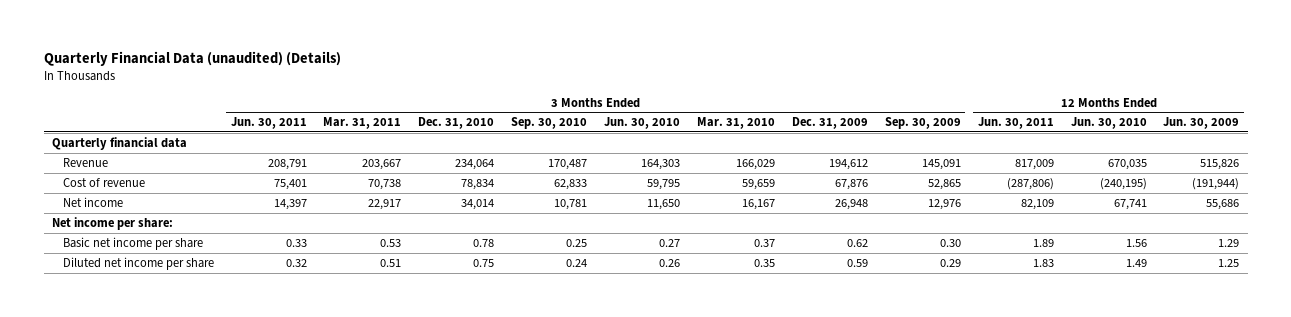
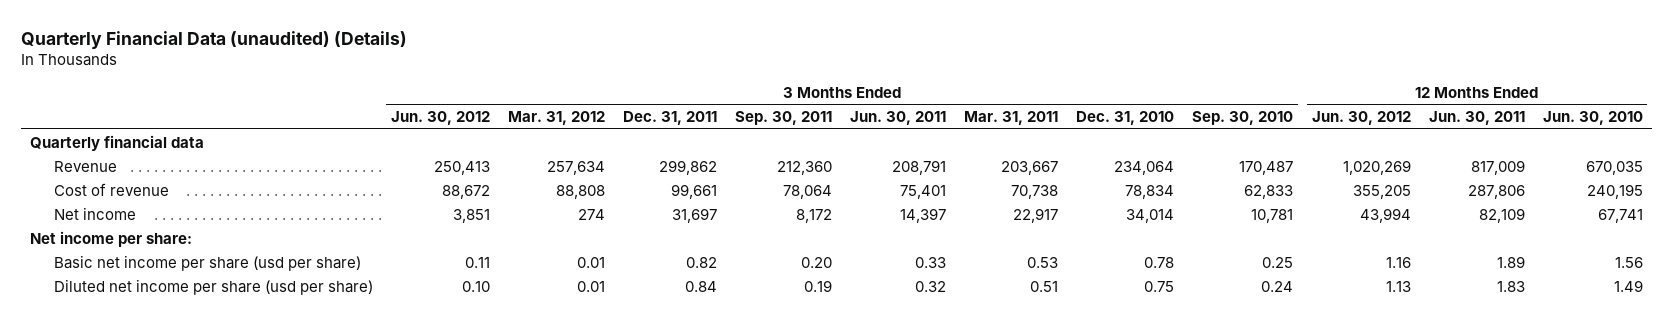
[604,117,681,130] Jun. 30, 2010 -> none
[696,117,775,130] Mar. 31, 2010 -> none
[791,117,868,130] Dec. 31, 2009 -> none
[884,117,961,130] Sep. 30, 2009 -> none
[1163,117,1240,130] Jun. 30, 2009 -> none
none -> [390,111,490,126] Jun. 30, 2012
none -> [507,111,605,126] Mar. 31, 2012
none -> [623,111,718,126] Dec. 31, 2011
none -> [735,111,833,126] Sep. 30, 2011
none -> [1311,111,1411,126] Jun. 30, 2012
[1006,177,1054,190] (287,806) -> [1467,184,1525,199] 287,806
[1099,177,1147,190] (240,195) -> [1586,183,1643,199] 240,195
[62,236,203,250] Basic net income per share -> [53,254,361,271] Basic net income per share (usd per share)
[62,256,214,270] Diluted net income per share -> [53,278,373,295] Diluted net income per share (usd per share)

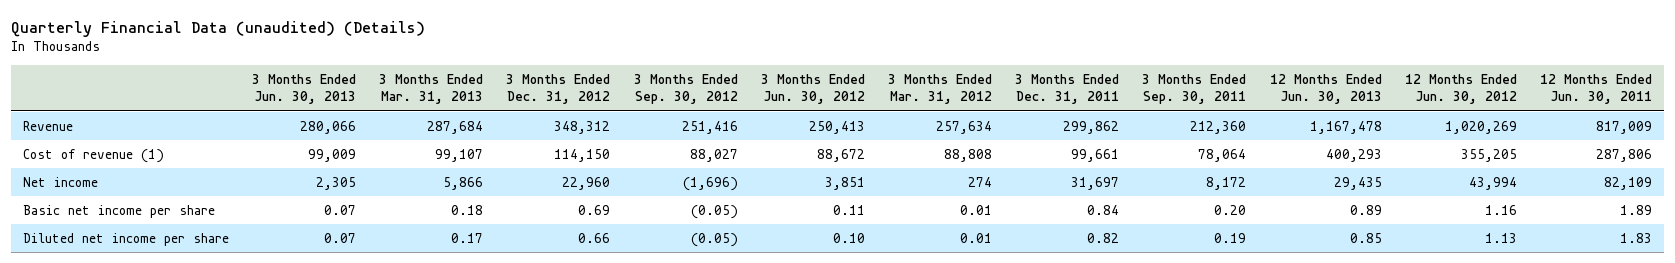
[850,111,947,126] Jun. 30, 2011 -> none
[964,111,1059,126] Mar. 31, 2011 -> none
[1076,111,1175,126] Dec. 31, 2010 -> none
[1192,111,1294,126] Sep. 30, 2010 -> none
[1542,111,1643,126] Jun. 30, 2010 -> none
none -> [252,73,357,105] 3 Months Ended Jun. 30, 2013
none -> [379,73,484,105] 3 Months Ended Mar. 31, 2013
none -> [506,73,611,105] 3 Months Ended Dec. 31, 2012
none -> [633,73,738,105] 3 Months Ended Sep. 30, 2012
none -> [1269,73,1382,105] 12 Months Ended Jun. 30, 2013
[30,134,205,151] Quarterly financial data -> none
[53,182,169,196] Cost of revenue -> [22,148,164,163] Cost of revenue (1)
[30,230,193,247] Net income per share: -> none
[53,254,361,271] Basic net income per share (usd per share) -> [22,204,215,218] Basic net income per share
[686,256,718,268] 0.82 -> [1087,204,1120,215] 0.84
[53,278,373,295] Diluted net income per share (usd per share) -> [22,232,229,246] Diluted net income per share
[685,280,718,292] 0.84 -> [1087,232,1120,243] 0.82

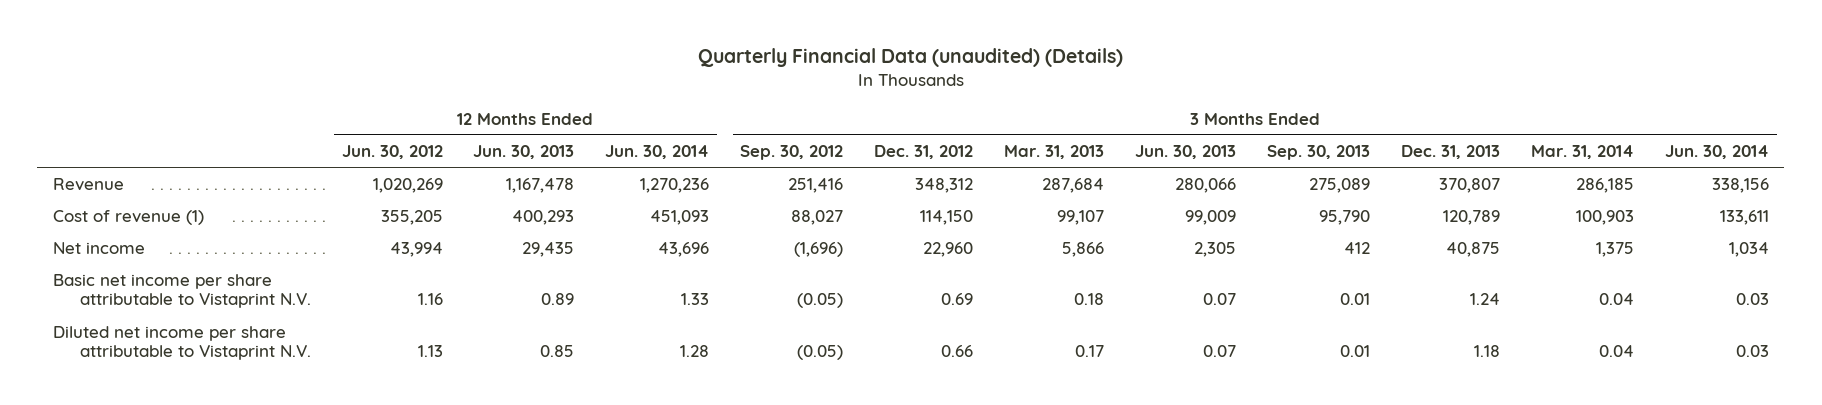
[760,73,865,105] 3 Months Ended Jun. 30, 2012 -> none
[888,73,993,105] 3 Months Ended Mar. 31, 2012 -> none
[1015,73,1120,105] 3 Months Ended Dec. 31, 2011 -> none
[1142,73,1247,105] 3 Months Ended Sep. 30, 2011 -> none
[1539,73,1652,105] 12 Months Ended Jun. 30, 2011 -> none
none -> [605,144,710,159] Jun. 30, 2014
none -> [1267,144,1371,160] Sep. 30, 2013
none -> [1401,144,1501,159] Dec. 31, 2013
none -> [1530,144,1634,159] Mar. 31, 2014
none -> [1664,144,1769,159] Jun. 30, 2014
[22,204,215,218] Basic net income per share -> [52,273,311,309] Basic net income per share attributable to Vistaprint N.V.
[22,232,229,246] Diluted net income per share -> [52,325,311,361] Diluted net income per share attributable to Vistaprint N.V.

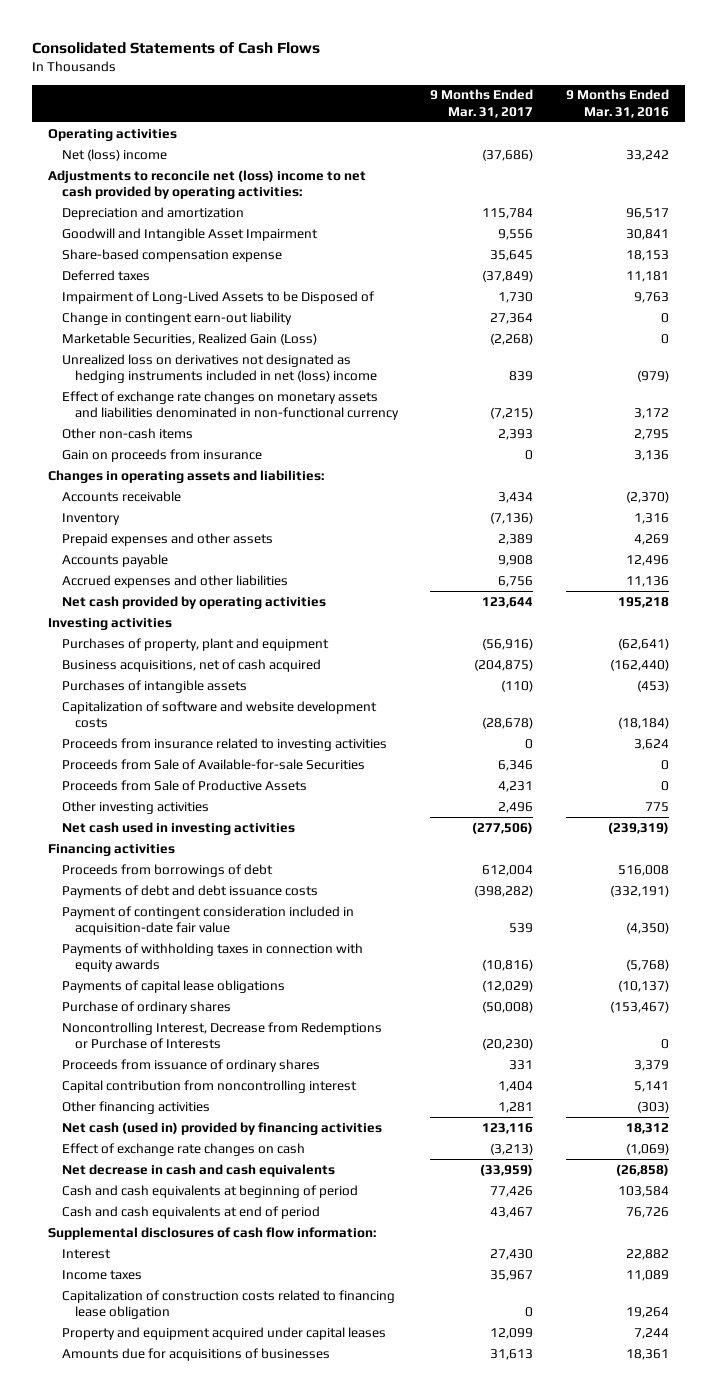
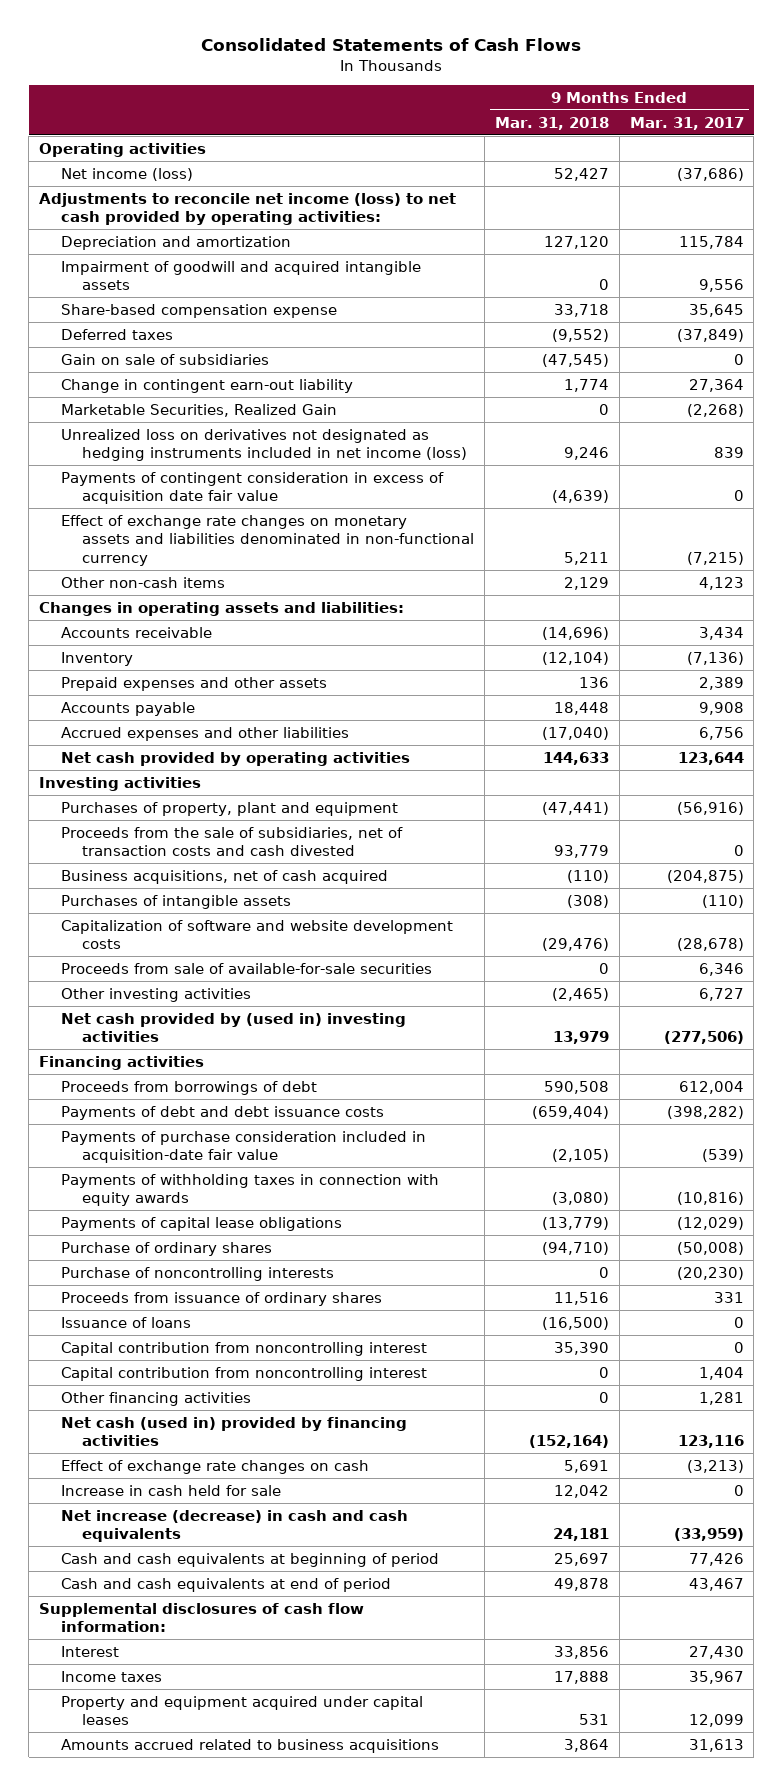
[565,89,669,118] 9 Months Ended Mar. 31, 2016 -> none
none -> [495,116,610,130] Mar. 31, 2018
[61,148,167,161] Net (loss) income -> [60,167,193,181] Net income (loss)
[48,169,367,200] Adjustments to reconcile net (loss) income to net cash provided by operating activities: -> [39,192,457,226] Adjustments to reconcile net income (loss) to net cash provided by operating activities:
[61,227,318,241] Goodwill and Intangible Asset Impairment -> [60,260,421,291] Impairment of goodwill and acquired intangible assets
[61,290,375,304] Impairment of Long-Lived Assets to be Disposed of -> none
none -> [60,353,269,365] Gain on sale of subsidiaries
[61,332,317,345] Marketable Securities, Realized Gain (Loss) -> [60,403,337,417] Marketable Securities, Realized Gain
[61,353,377,384] Unrealized loss on derivatives not designated as hedging instruments included in net (loss) income -> [60,428,468,462] Unrealized loss on derivatives not designated as hedging instruments included in net income (loss)
none -> [60,471,444,505] Payments of contingent consideration in excess of acquisition date fair value
[61,448,262,462] Gain on proceeds from insurance -> none
[498,428,534,440] 2,393 -> [698,576,744,590] 4,123
none -> [60,826,403,857] Proceeds from the sale of subsidiaries, net of transaction costs and cash divested
[61,737,387,751] Proceeds from insurance related to investing activities -> none
[61,779,307,791] Proceeds from Sale of Productive Assets -> none
[61,758,365,770] Proceeds from Sale of Available-for-sale Securities -> [60,962,432,974] Proceeds from sale of available-for-sale securities
[498,801,534,813] 2,496 -> [698,987,744,1001] 6,727
[61,821,295,835] Net cash used in investing activities -> [60,1012,406,1043] Net cash provided by (used in) investing activities
[61,905,354,936] Payment of contingent consideration included in acquisition-date fair value -> [60,1130,426,1164] Payments of purchase consideration included in acquisition-date fair value
[509,923,534,934] 539 -> [701,1149,744,1163] (539)
[61,1021,382,1050] Noncontrolling Interest, Decrease from Redemptions or Purchase of Interests -> [60,1266,334,1281] Purchase of noncontrolling interests
none -> [60,1316,191,1328] Issuance of loans
none -> [60,1341,427,1356] Capital contribution from noncontrolling interest
none -> [60,1484,281,1496] Increase in cash held for sale
[61,1163,335,1177] Net decrease in cash and cash equivalents -> [60,1509,408,1543] Net increase (decrease) in cash and cash equivalents
[61,1289,395,1320] Capitalization of construction costs related to financing lease obligation -> none
[61,1347,330,1361] Amounts due for acquisitions of businesses -> [60,1738,439,1753] Amounts accrued related to business acquisitions

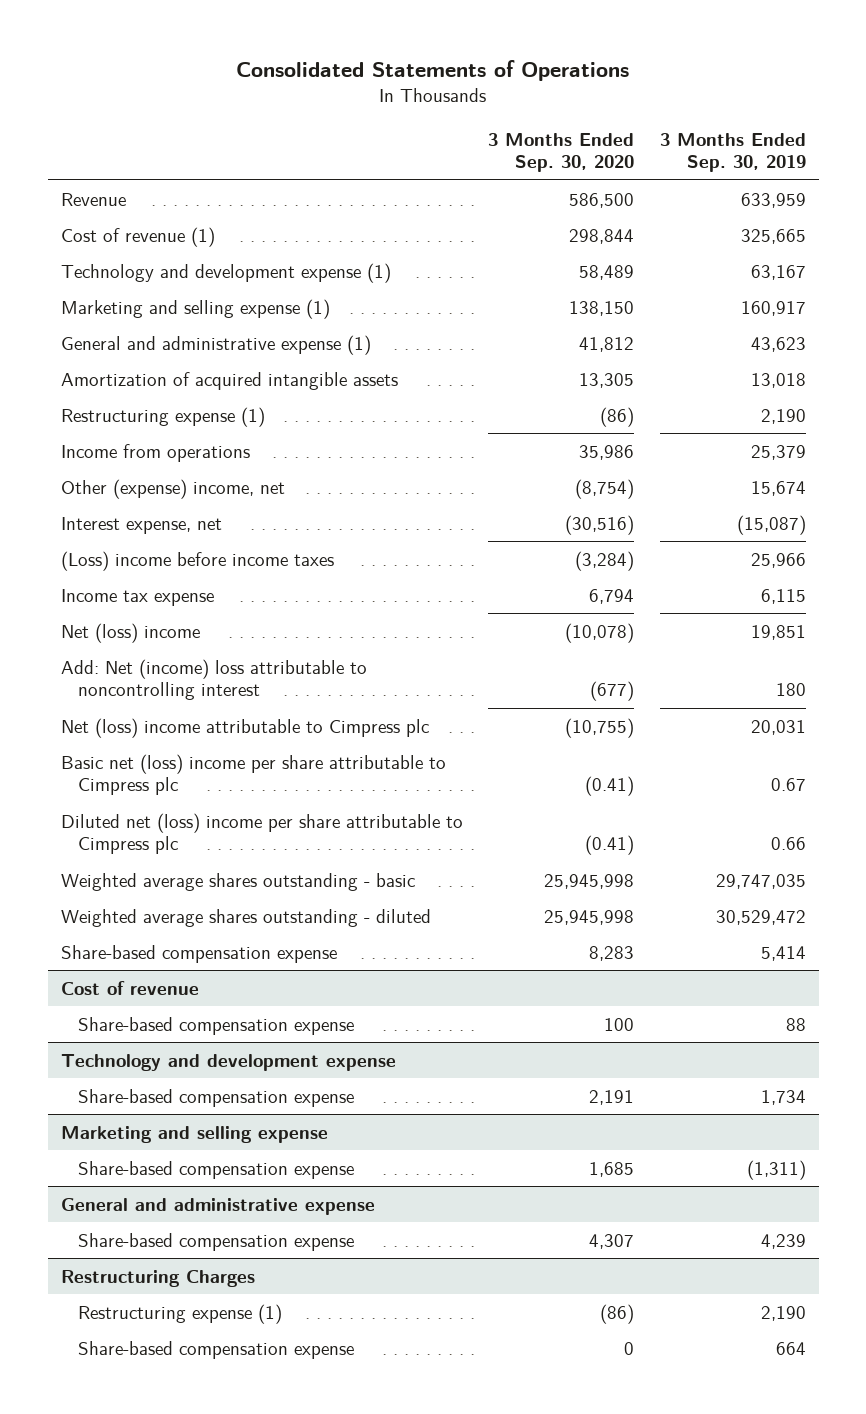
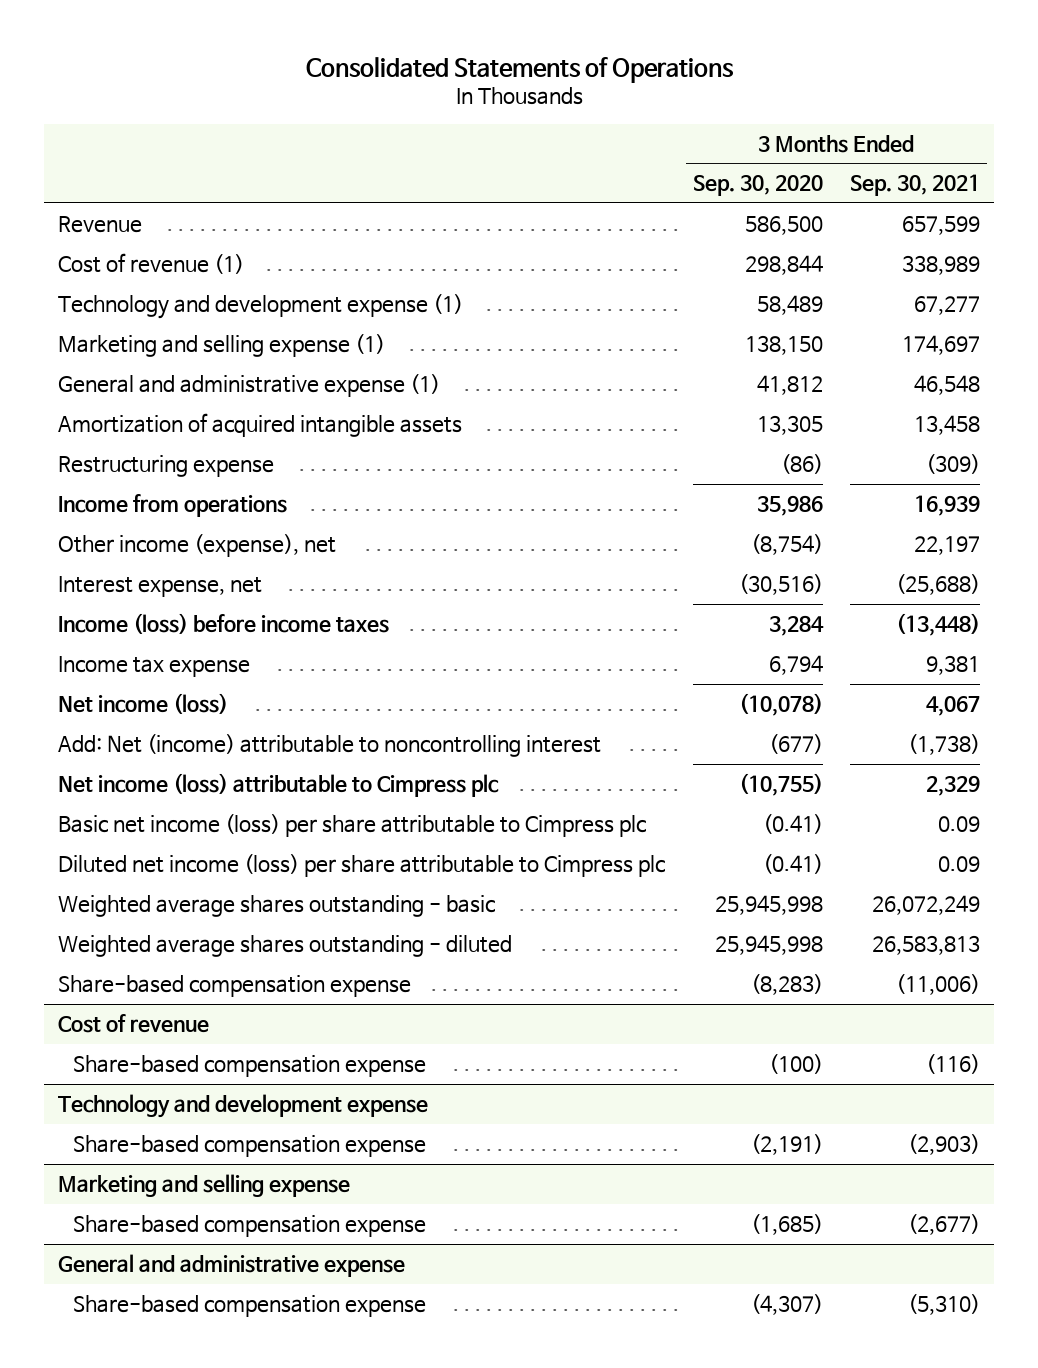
[659,132,806,173] 3 Months Ended Sep. 30, 2019 -> none
none -> [850,174,981,197] Sep. 30, 2021
[60,406,265,427] Restructuring expense (1) -> [58,455,275,478] Restructuring expense
[60,478,285,499] Other (expense) income, net -> [58,534,337,558] Other income (expense), net
[60,550,334,571] (Loss) income before income taxes -> [58,613,390,635] Income (loss) before income taxes
[575,550,635,571] (3,284) -> [768,615,824,637] 3,284
[60,622,200,643] Net (loss) income -> [58,693,229,715] Net income (loss)
[60,658,367,701] Add: Net (income) loss attributable to noncontrolling interest -> [58,734,602,758] Add: Net (income) attributable to noncontrolling interest
[60,717,429,738] Net (loss) income attributable to Cimpress plc -> [58,773,500,798] Net income (loss) attributable to Cimpress plc
[60,753,446,796] Basic net (loss) income per share attributable to Cimpress plc -> [58,814,647,838] Basic net income (loss) per share attributable to Cimpress plc
[60,812,463,855] Diluted net (loss) income per share attributable to Cimpress plc -> [58,854,666,878] Diluted net income (loss) per share attributable to Cimpress plc
[589,945,635,961] 8,283 -> [750,974,823,996] (8,283)
[604,1017,635,1031] 100 -> [768,1054,823,1075] (100)
[589,1089,635,1105] 2,191 -> [750,1134,823,1156] (2,191)
[589,1161,635,1177] 1,685 -> [750,1214,823,1236] (1,685)
[60,1269,255,1287] Restructuring Charges -> none
[78,1303,283,1324] Restructuring expense (1) -> none
[78,1340,355,1359] Share-based compensation expense -> none
[589,1233,635,1249] 4,307 -> [750,1294,823,1316] (4,307)

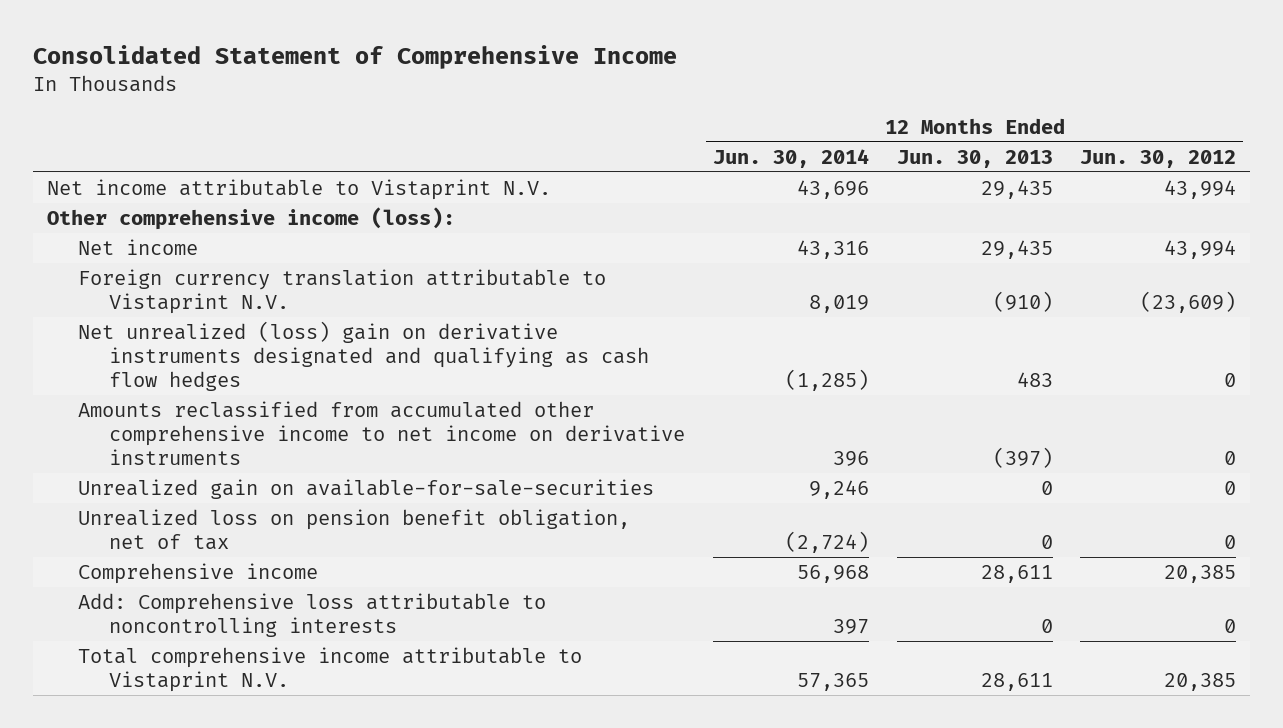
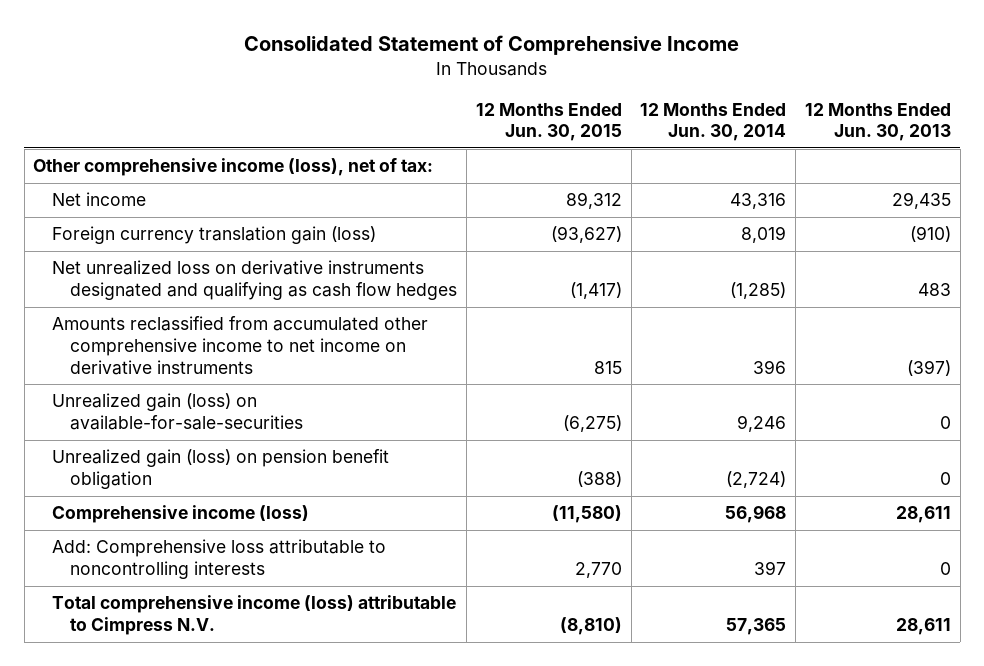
[1080,149,1237,168] Jun. 30, 2012 -> none
none -> [475,102,622,142] 12 Months Ended Jun. 30, 2015
[46,179,551,201] Net income attributable to Vistaprint N.V. -> none
[46,207,455,231] Other comprehensive income (loss): -> [33,158,434,177] Other comprehensive income (loss), net of tax:
[78,269,607,314] Foreign currency translation attributable to Vistaprint N.V. -> [51,226,376,245] Foreign currency translation gain (loss)
[78,321,650,391] Net unrealized (loss) gain on derivative instruments designated and qualifying as cash flow hedges -> [51,260,458,301] Net unrealized loss on derivative instruments designated and qualifying as cash flow hedges
[78,479,655,500] Unrealized gain on available-for-sale-securities -> [51,393,304,431] Unrealized gain (loss) on available-for-sale-securities
[78,509,631,550] Unrealized loss on pension benefit obligation, net of tax -> [51,449,389,490] Unrealized gain (loss) on pension benefit obligation
[78,563,319,585] Comprehensive income -> [51,505,309,524] Comprehensive income (loss)
[78,647,583,692] Total comprehensive income attributable to Vistaprint N.V. -> [51,595,456,636] Total comprehensive income (loss) attributable to Cimpress N.V.

